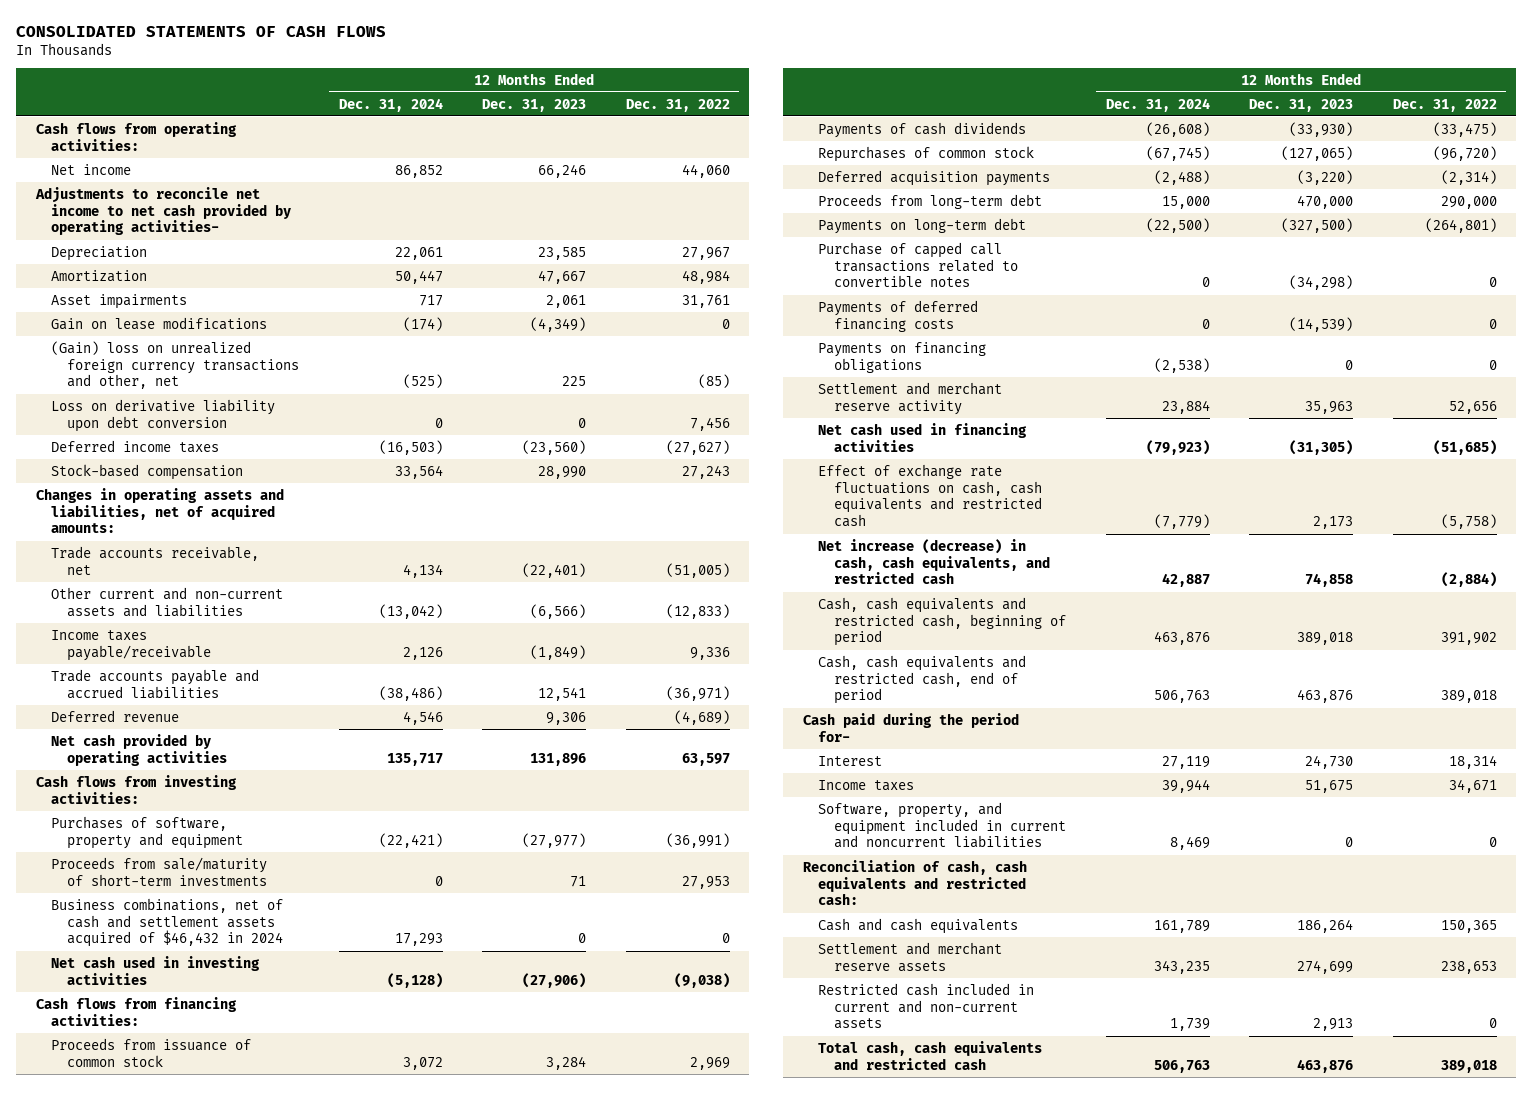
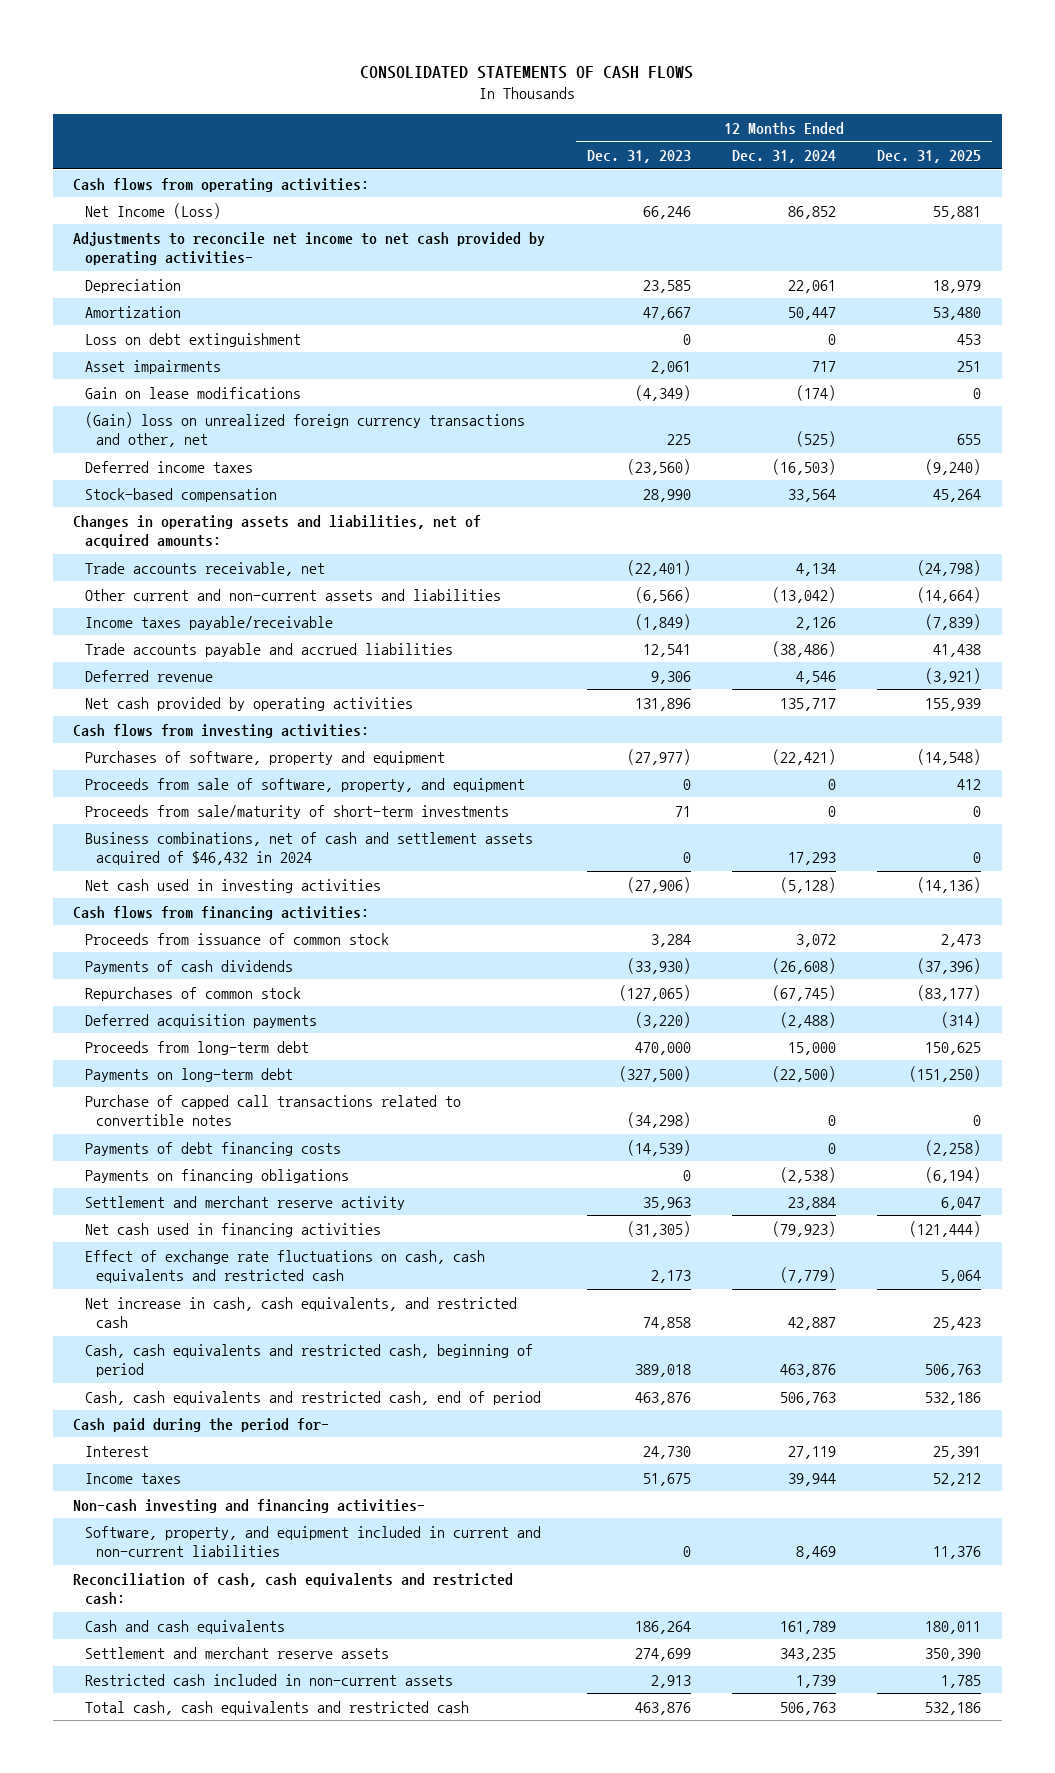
[625,98,730,112] Dec. 31, 2022 -> none
none -> [877,150,982,164] Dec. 31, 2025
[51,163,132,175] Net income -> [84,202,221,219] Net Income (Loss)
none -> [84,332,301,347] Loss on debt extinguishment
[51,398,276,432] Loss on derivative liability upon debt conversion -> none
none -> [84,777,525,792] Proceeds from sale of software, property, and equipment
[818,299,979,332] Payments of deferred financing costs -> [84,1141,341,1156] Payments of debt financing costs
[818,538,1051,585] Net increase (decrease) in cash, cash equivalents, and restricted cash -> [84,1296,517,1329] Net increase in cash, cash equivalents, and restricted cash
none -> [73,1498,426,1513] Non-cash investing and financing activities-
[818,801,1067,849] Software, property, and equipment included in current and noncurrent liabilities -> [84,1525,541,1558] Software, property, and equipment included in current and non-current liabilities
[818,982,1035,1030] Restricted cash included in current and non-current assets -> [84,1673,453,1686] Restricted cash included in non-current assets

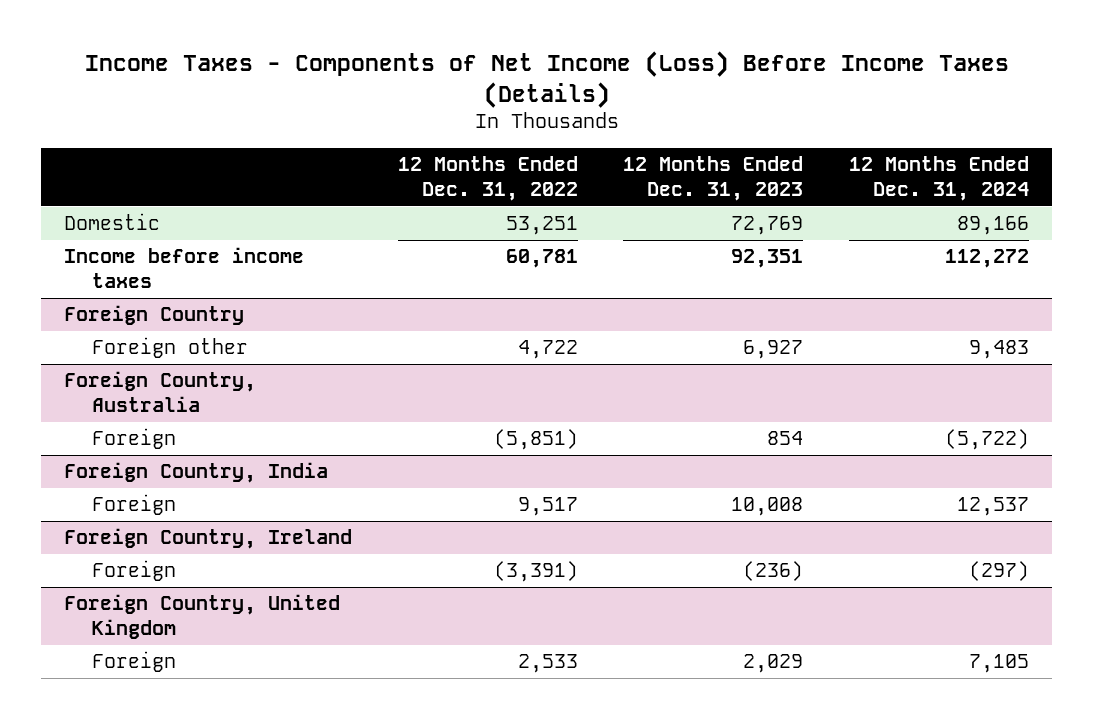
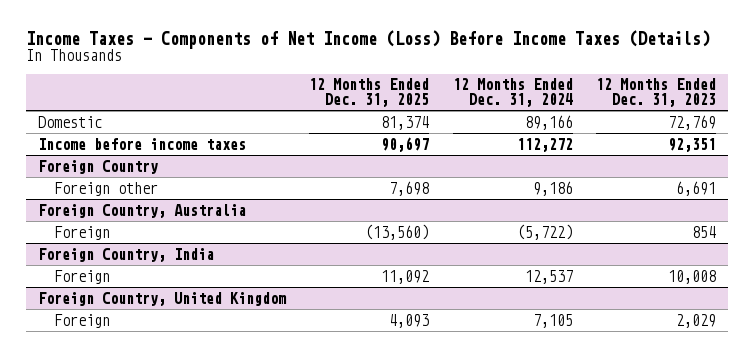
[397,156,578,202] 12 Months Ended Dec. 31, 2022 -> none
none -> [309,78,430,108] 12 Months Ended Dec. 31, 2025
[743,340,804,360] 6,927 -> [676,180,717,196] 6,691
[969,340,1030,360] 9,483 -> [532,180,573,196] 9,186
[63,528,352,550] Foreign Country, Ireland -> none
[91,560,176,582] Foreign -> none

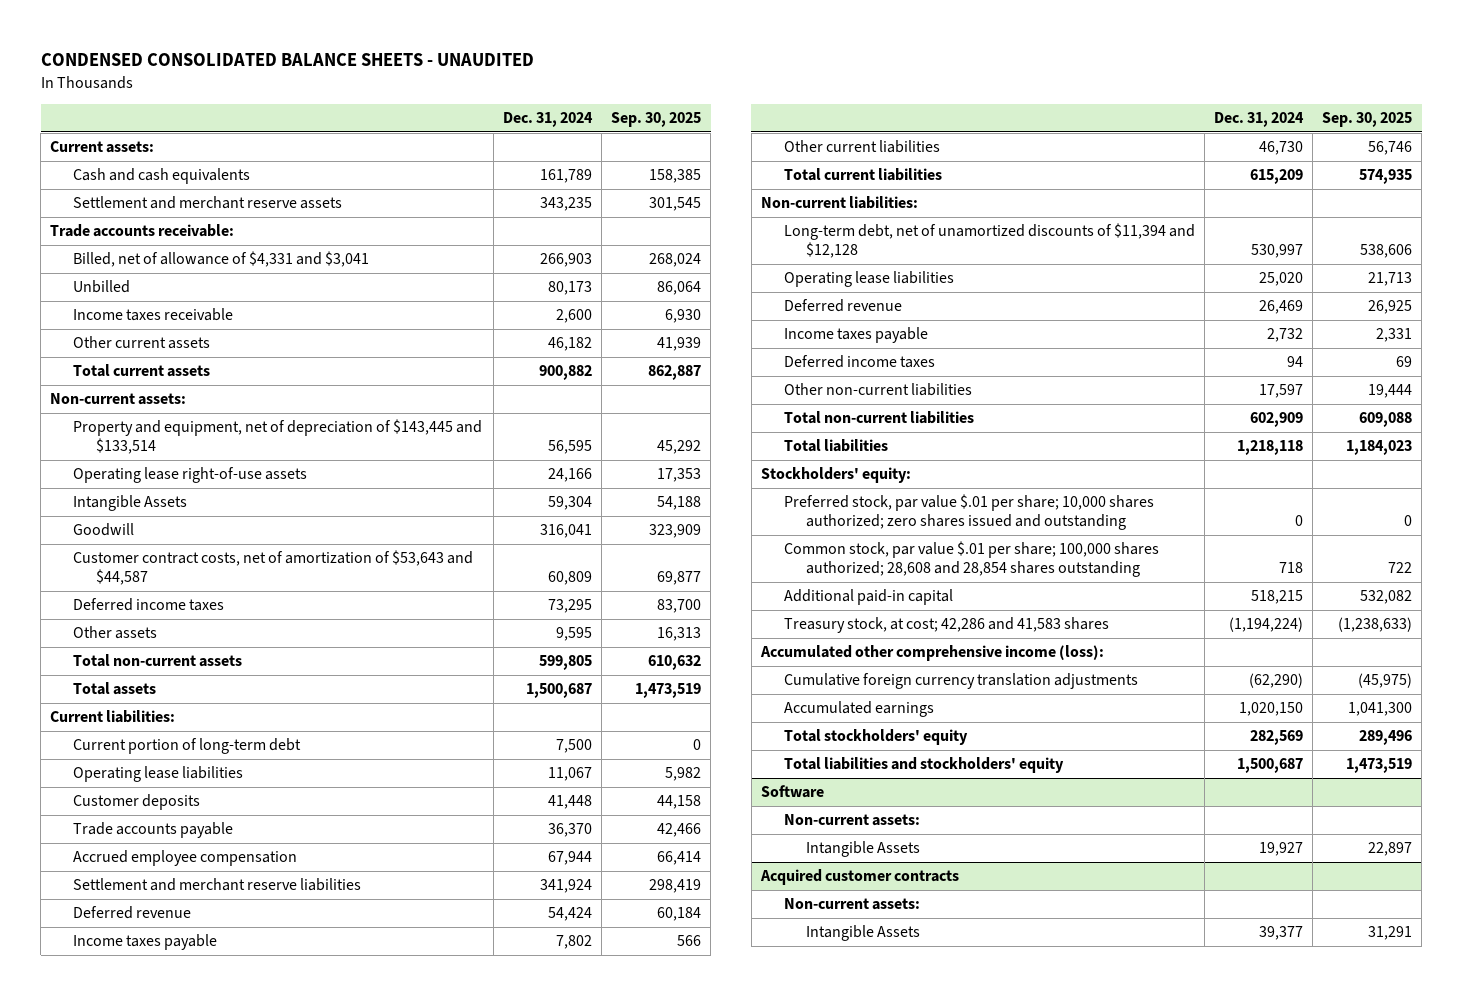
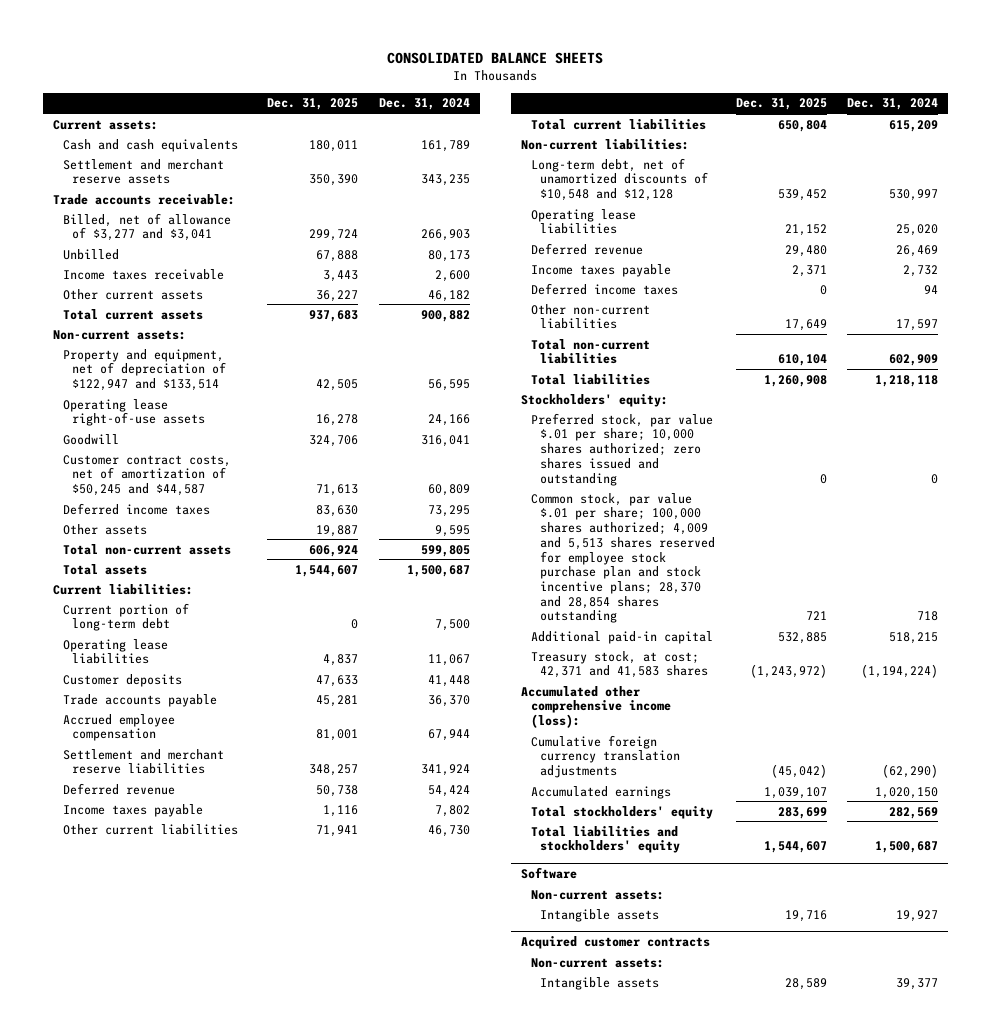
[40,52,534,66] CONDENSED CONSOLIDATED BALANCE SHEETS - UNAUDITED -> [387,51,604,64] CONSOLIDATED BALANCE SHEETS
[611,112,702,128] Sep. 30, 2025 -> none
none -> [267,98,359,111] Dec. 31, 2025
[72,251,369,268] Billed, net of allowance of $4,331 and $3,041 -> [62,212,231,242] Billed, net of allowance of $3,277 and $3,041
[72,419,482,455] Property and equipment, net of depreciation of $143,445 and $133,514 -> [62,348,227,392] Property and equipment, net of depreciation of $122,947 and $133,514
[72,495,187,512] Intangible Assets -> none
[72,550,473,586] Customer contract costs, net of amortization of $53,643 and $44,587 -> [62,454,231,497] Customer contract costs, net of amortization of $50,245 and $44,587
[783,223,1195,259] Long-term debt, net of unamortized discounts of $11,394 and $12,128 -> [530,157,709,202] Long-term debt, net of unamortized discounts of $10,548 and $12,128
[783,541,1159,578] Common stock, par value $.01 per share; 100,000 shares authorized; 28,608 and 28,854 shares outstanding -> [530,492,716,624] Common stock, par value $.01 per share; 100,000 shares authorized; 4,009 and 5,513 shares reserved for employee stock purchase plan and stock incentive plans; 28,370 and 28,854 shares outstanding
[783,617,1109,634] Treasury stock, at cost; 42,286 and 41,583 shares -> [530,650,709,679] Treasury stock, at cost; 42,371 and 41,583 shares
[806,841,921,858] Intangible Assets -> [540,908,660,922] Intangible assets
[806,925,921,942] Intangible Assets -> [540,976,660,990] Intangible assets

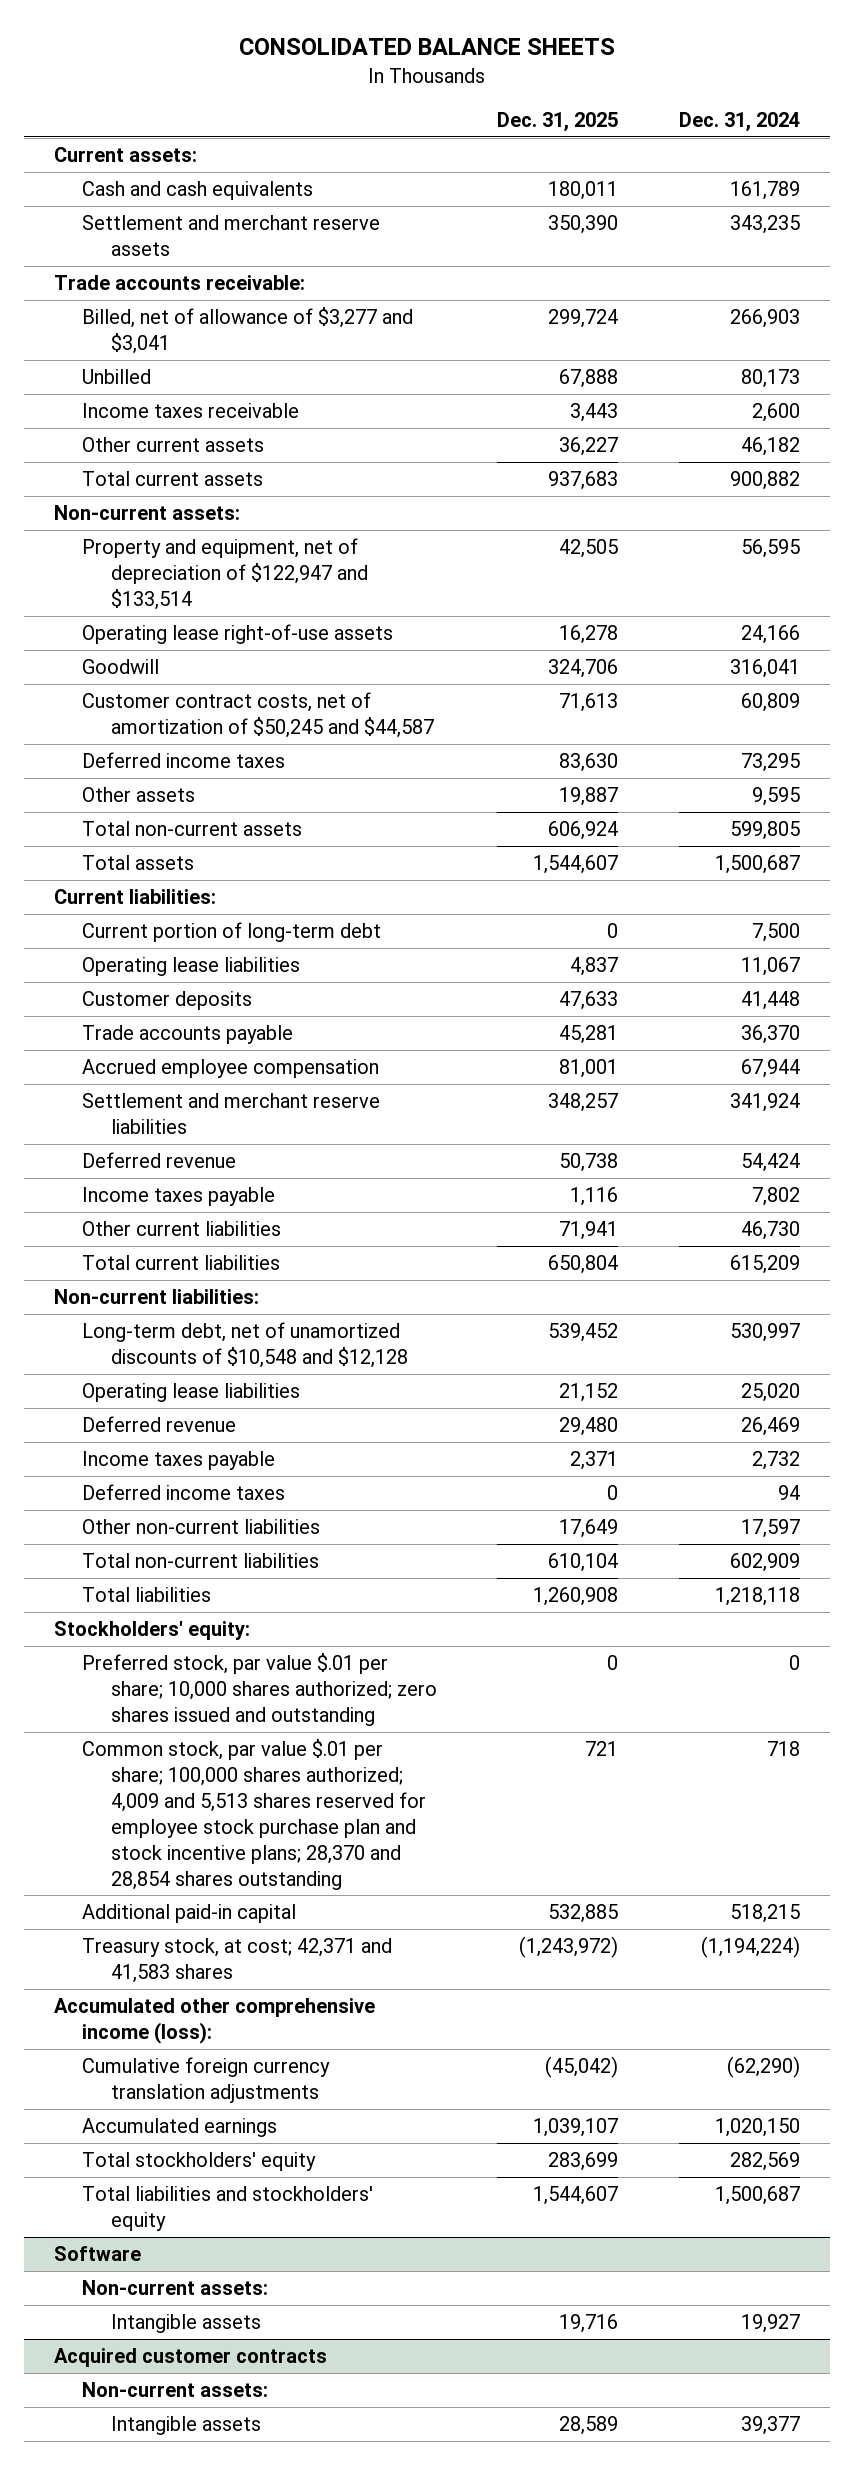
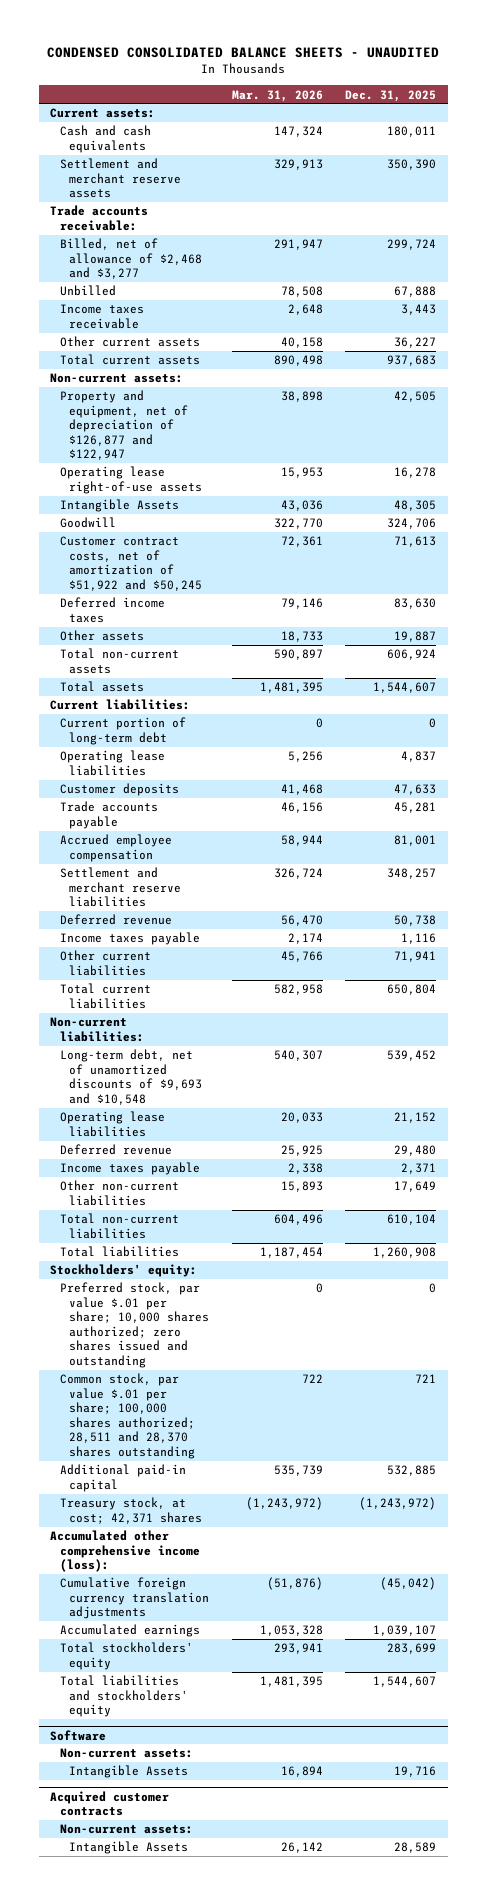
[238,38,615,56] CONSOLIDATED BALANCE SHEETS -> [47,47,440,59] CONDENSED CONSOLIDATED BALANCE SHEETS - UNAUDITED
[678,111,800,132] Dec. 31, 2024 -> none
none -> [231,89,323,102] Mar. 31, 2026
[82,307,414,354] Billed, net of allowance of $3,277 and $3,041 -> [59,238,203,280] Billed, net of allowance of $2,468 and $3,277
[82,538,368,610] Property and equipment, net of depreciation of $122,947 and $133,514 -> [59,390,189,461] Property and equipment, net of depreciation of $126,877 and $122,947
none -> [59,499,179,513] Intangible Assets
[82,692,434,738] Customer contract costs, net of amortization of $50,245 and $44,587 -> [59,536,203,591] Customer contract costs, net of amortization of $51,922 and $50,245
[82,1322,408,1368] Long-term debt, net of unamortized discounts of $10,548 and $12,128 -> [59,1049,203,1105] Long-term debt, net of unamortized discounts of $9,693 and $10,548
[82,1484,286,1501] Deferred income taxes -> none
[82,1739,426,1890] Common stock, par value $.01 per share; 100,000 shares authorized; 4,009 and 5,513 shares reserved for employee stock purchase plan and stock incentive plans; 28,370 and 28,854 shares outstanding -> [59,1373,196,1459] Common stock, par value $.01 per share; 100,000 shares authorized; 28,511 and 28,370 shares outstanding
[82,1938,393,1983] Treasury stock, at cost; 42,371 and 41,583 shares -> [59,1497,203,1524] Treasury stock, at cost; 42,371 shares
[110,2314,261,2334] Intangible assets -> [69,1765,189,1779] Intangible Assets
[110,2416,261,2436] Intangible assets -> [69,1841,189,1855] Intangible Assets

